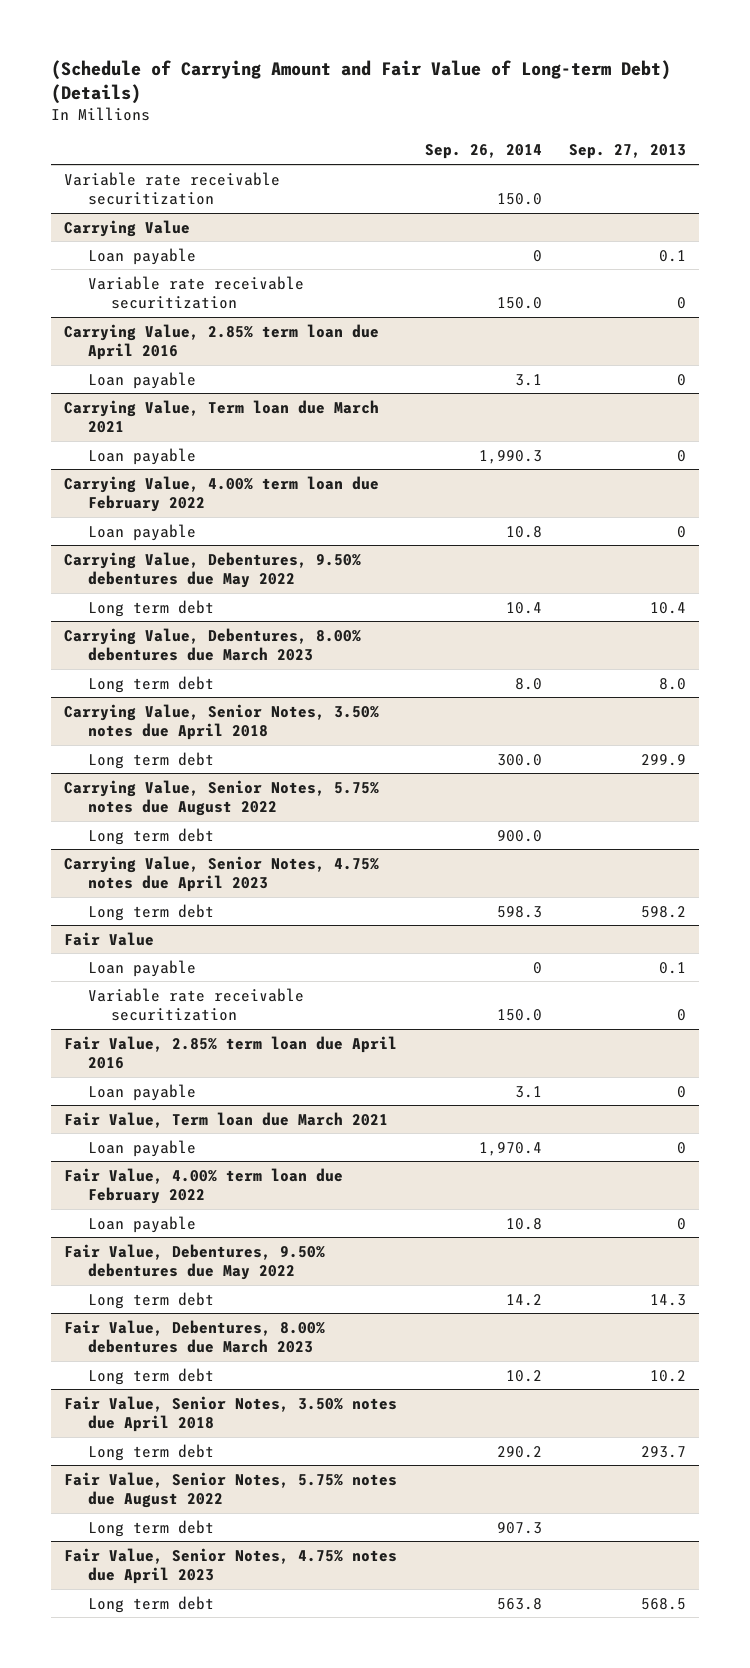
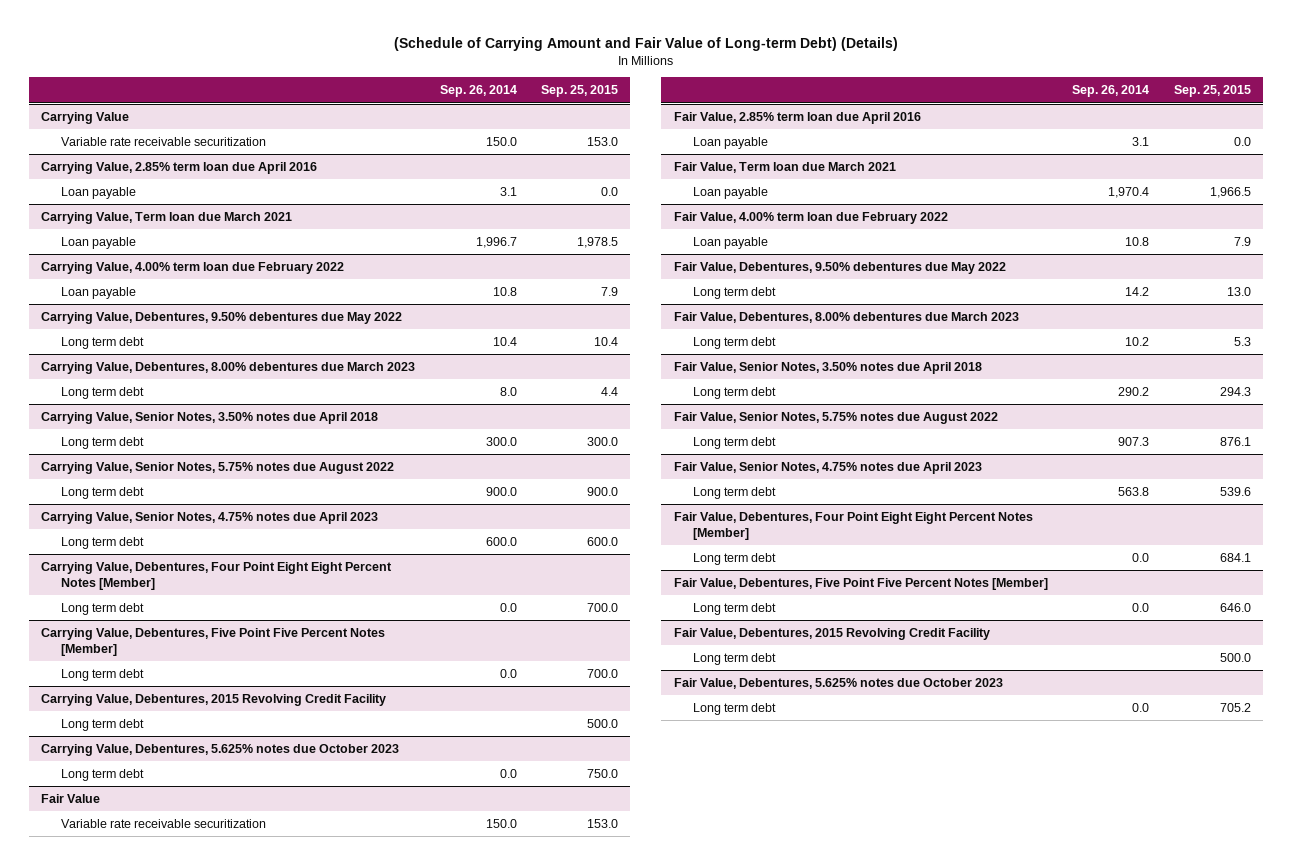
[568,144,686,160] Sep. 27, 2013 -> none
none -> [541,85,619,98] Sep. 25, 2015
[64,171,281,206] Variable rate receivable securitization -> none
[87,247,196,265] Loan payable -> none
[478,449,542,464] 1,990.3 -> [475,236,517,248] 1,996.7
[496,905,542,918] 598.3 -> [485,536,517,546] 600.0
none -> [41,561,393,590] Carrying Value, Debentures, Four Point Eight Eight Percent Notes [Member]
none -> [60,602,144,615] Long term debt
none -> [41,627,386,656] Carrying Value, Debentures, Five Point Five Percent Notes [Member]
none -> [60,668,144,681] Long term debt
none -> [41,693,387,706] Carrying Value, Debentures, 2015 Revolving Credit Facility
none -> [60,718,144,731] Long term debt
none -> [41,743,400,756] Carrying Value, Debentures, 5.625% notes due October 2023
none -> [60,768,144,781] Long term debt
[87,959,196,977] Loan payable -> none
none -> [673,511,1033,540] Fair Value, Debentures, Four Point Eight Eight Percent Notes [Member]
none -> [693,552,777,565] Long term debt
none -> [673,577,1048,590] Fair Value, Debentures, Five Point Five Percent Notes [Member]
none -> [693,602,777,615] Long term debt
none -> [673,627,990,640] Fair Value, Debentures, 2015 Revolving Credit Facility
none -> [693,652,777,665] Long term debt
none -> [673,677,1003,689] Fair Value, Debentures, 5.625% notes due October 2023
none -> [693,702,777,715] Long term debt

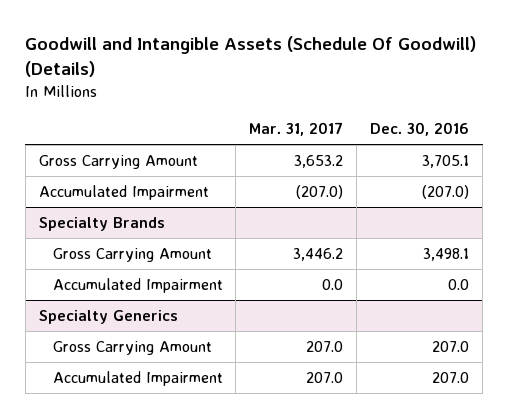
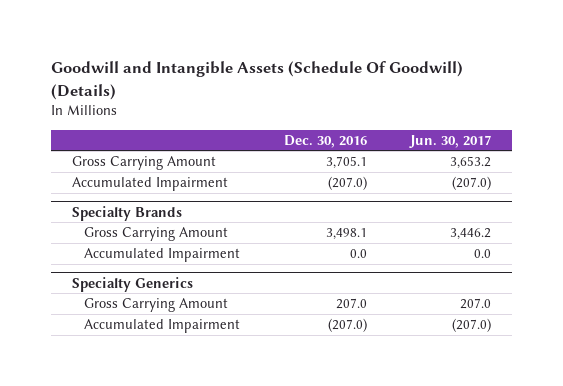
[249,121,344,136] Mar. 31, 2017 -> none
none -> [408,134,491,148] Jun. 30, 2017
[432,372,470,384] 207.0 -> [327,318,367,333] (207.0)

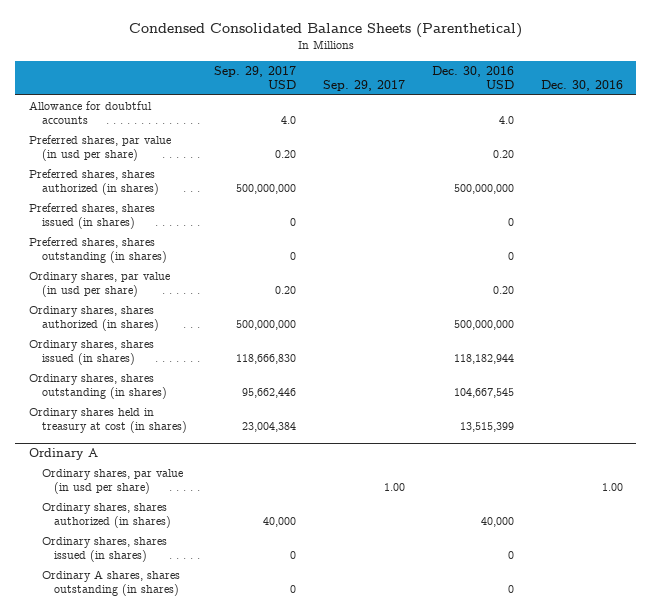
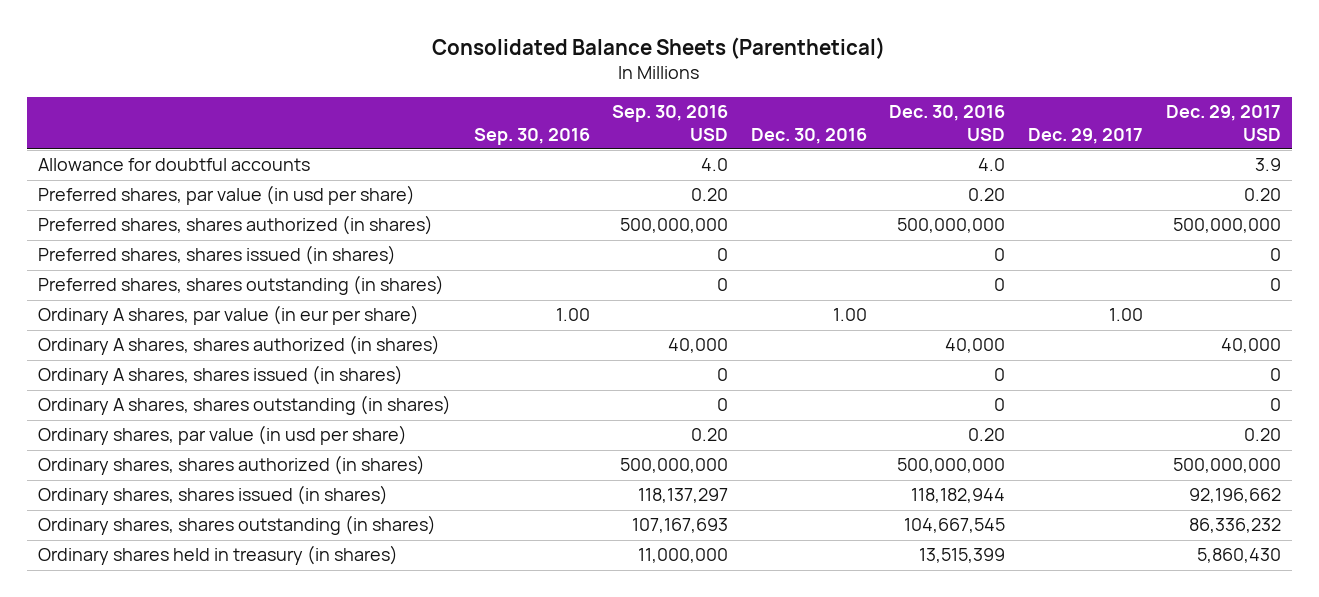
[128,23,522,39] Condensed Consolidated Balance Sheets (Parenthetical) -> [432,36,886,59] Consolidated Balance Sheets (Parenthetical)
[213,65,296,90] Sep. 29, 2017 USD -> none
[322,80,405,92] Sep. 29, 2017 -> none
none -> [473,127,590,145] Sep. 30, 2016
none -> [612,105,729,141] Sep. 30, 2016 USD
none -> [1027,127,1143,144] Dec. 29, 2017
none -> [1165,105,1281,141] Dec. 29, 2017 USD
none -> [38,305,420,326] Ordinary A shares, par value (in eur per share)
none -> [38,335,441,356] Ordinary A shares, shares authorized (in shares)
none -> [38,365,404,386] Ordinary A shares, shares issued (in shares)
none -> [38,395,452,416] Ordinary A shares, shares outstanding (in shares)
[28,447,98,460] Ordinary A -> none
[41,468,183,495] Ordinary shares, par value (in usd per share) -> none
[41,502,172,529] Ordinary shares, shares authorized (in shares) -> none
[41,536,167,563] Ordinary shares, shares issued (in shares) -> none
[41,569,180,597] Ordinary A shares, shares outstanding (in shares) -> none
[28,407,187,434] Ordinary shares held in treasury at cost (in shares) -> [38,545,399,566] Ordinary shares held in treasury (in shares)

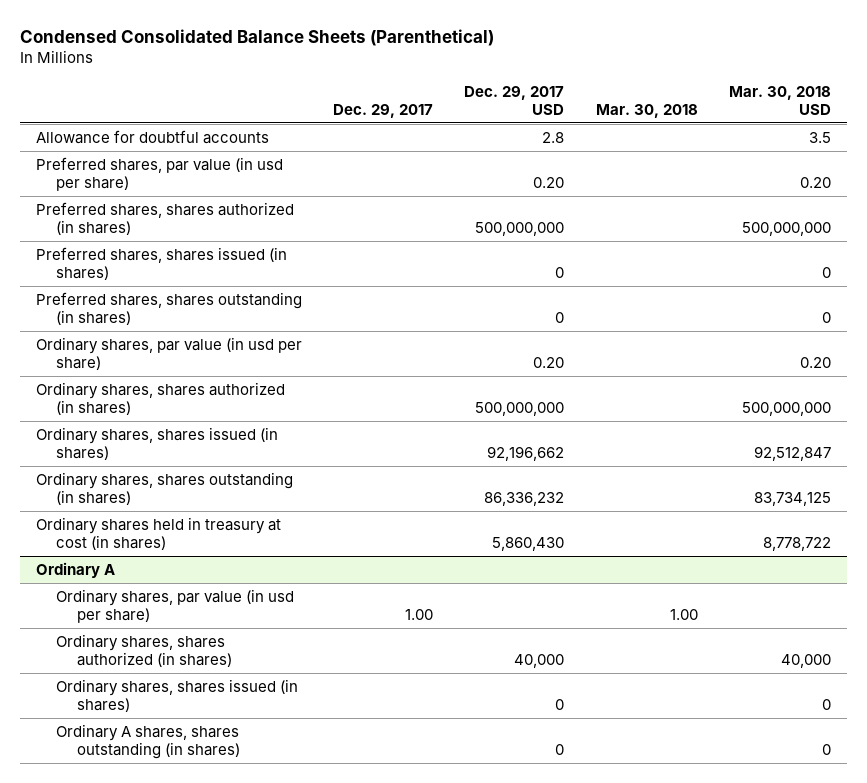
[432,36,886,59] Consolidated Balance Sheets (Parenthetical) -> [19,29,494,47] Condensed Consolidated Balance Sheets (Parenthetical)
[473,127,590,145] Sep. 30, 2016 -> none
[612,105,729,141] Sep. 30, 2016 USD -> none
[750,127,867,144] Dec. 30, 2016 -> none
[889,105,1006,141] Dec. 30, 2016 USD -> none
none -> [595,103,698,118] Mar. 30, 2018
none -> [729,86,832,115] Mar. 30, 2018 USD
[1254,158,1281,172] 3.9 -> [542,132,565,144] 2.8
[38,305,420,326] Ordinary A shares, par value (in eur per share) -> none
[38,335,441,356] Ordinary A shares, shares authorized (in shares) -> none
[38,365,404,386] Ordinary A shares, shares issued (in shares) -> none
[38,395,452,416] Ordinary A shares, shares outstanding (in shares) -> none
[38,545,399,566] Ordinary shares held in treasury (in shares) -> [35,517,281,550] Ordinary shares held in treasury at cost (in shares)
none -> [35,562,115,579] Ordinary A
none -> [56,589,295,623] Ordinary shares, par value (in usd per share)
none -> [56,634,232,667] Ordinary shares, shares authorized (in shares)
none -> [56,679,299,712] Ordinary shares, shares issued (in shares)
none -> [56,724,240,759] Ordinary A shares, shares outstanding (in shares)

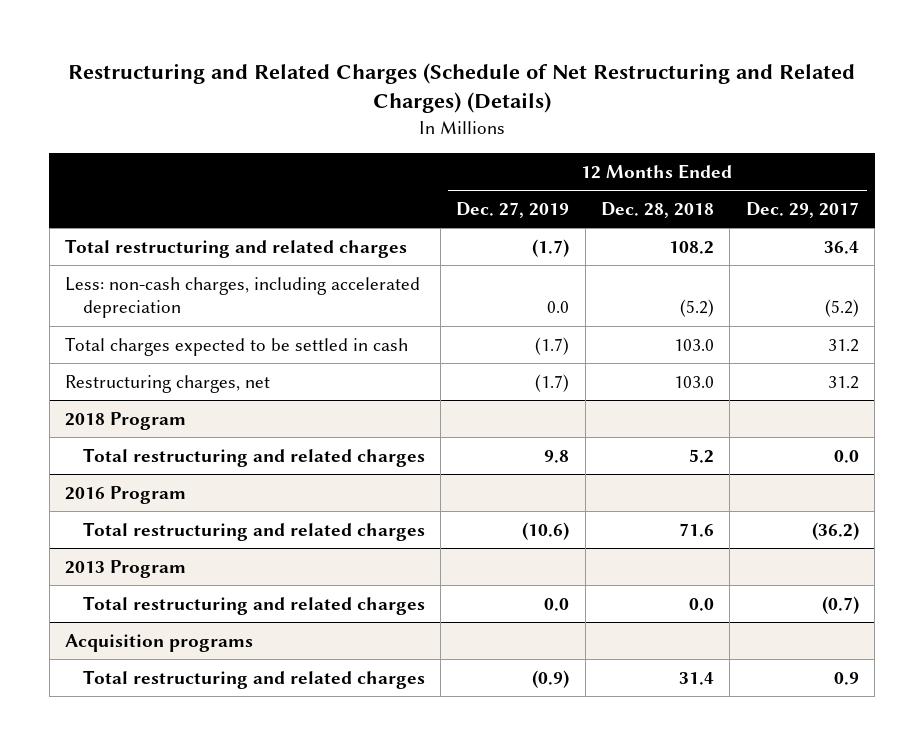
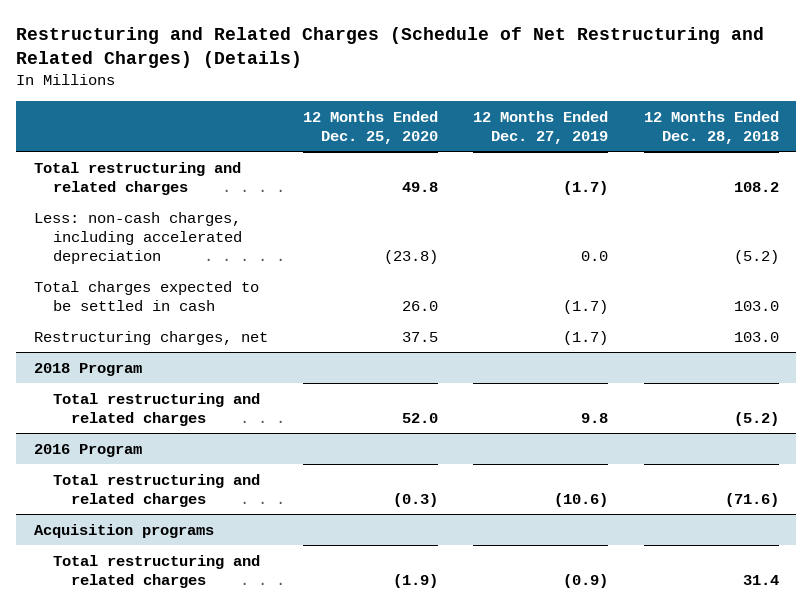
[745,202,859,219] Dec. 29, 2017 -> none
none -> [302,110,438,144] 12 Months Ended Dec. 25, 2020
[688,448,714,463] 5.2 -> [733,411,779,426] (5.2)
[64,559,186,578] 2013 Program -> none
[82,595,425,615] Total restructuring and related charges -> none
[678,522,714,537] 71.6 -> [724,492,779,507] (71.6)

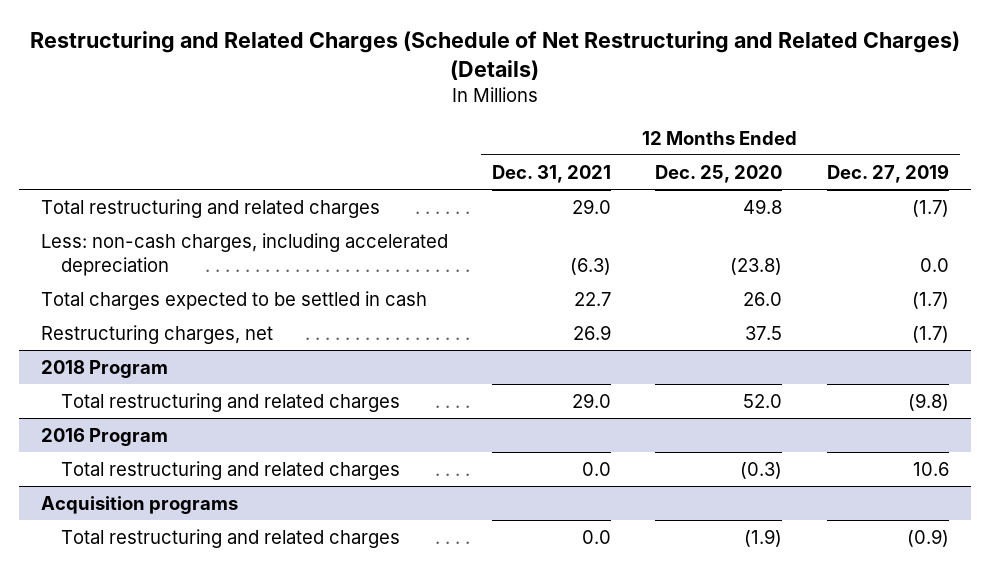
[643,110,779,144] 12 Months Ended Dec. 28, 2018 -> none
none -> [492,164,612,183] Dec. 31, 2021
[581,412,609,423] 9.8 -> [907,392,949,411] (9.8)
[554,492,609,507] (10.6) -> [912,461,949,476] 10.6

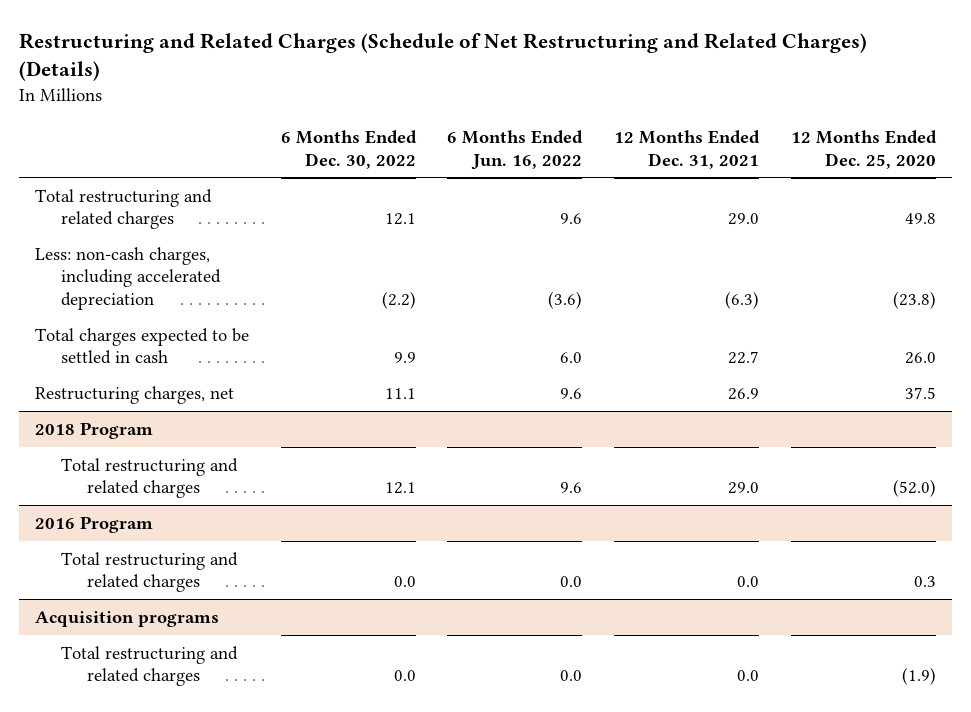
[826,163,949,183] Dec. 27, 2019 -> none
none -> [280,129,417,169] 6 Months Ended Dec. 30, 2022
none -> [447,129,584,170] 6 Months Ended Jun. 16, 2022
[743,393,783,408] 52.0 -> [893,479,937,498] (52.0)
[740,461,783,479] (0.3) -> [914,576,937,588] 0.3

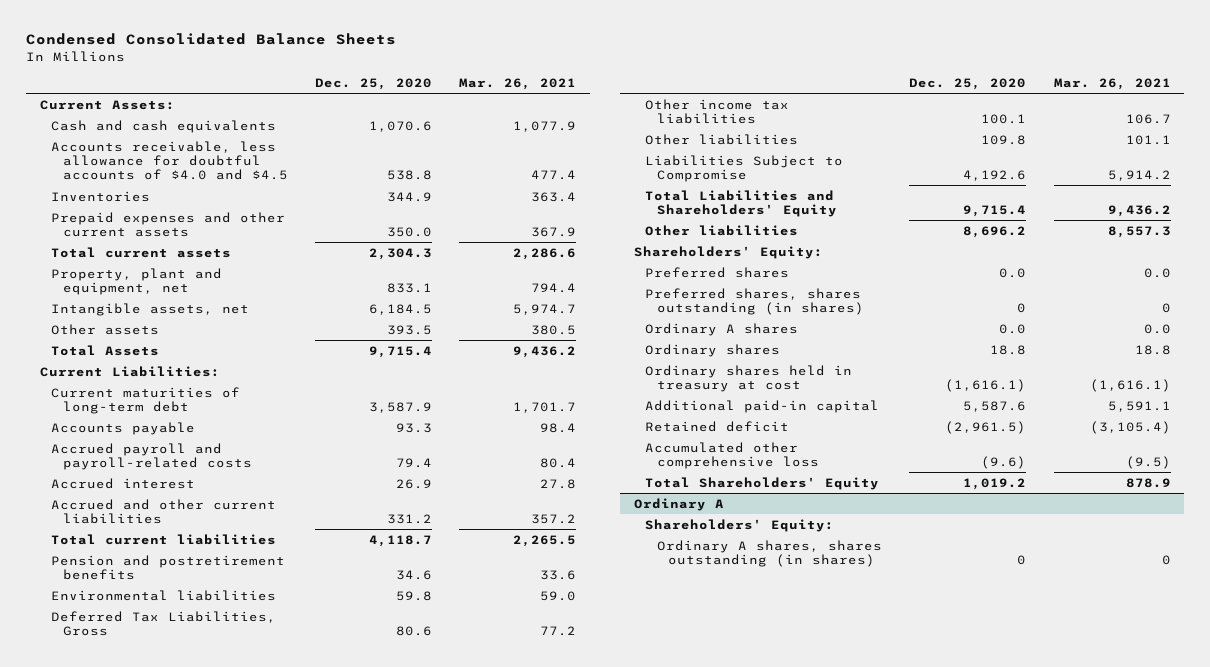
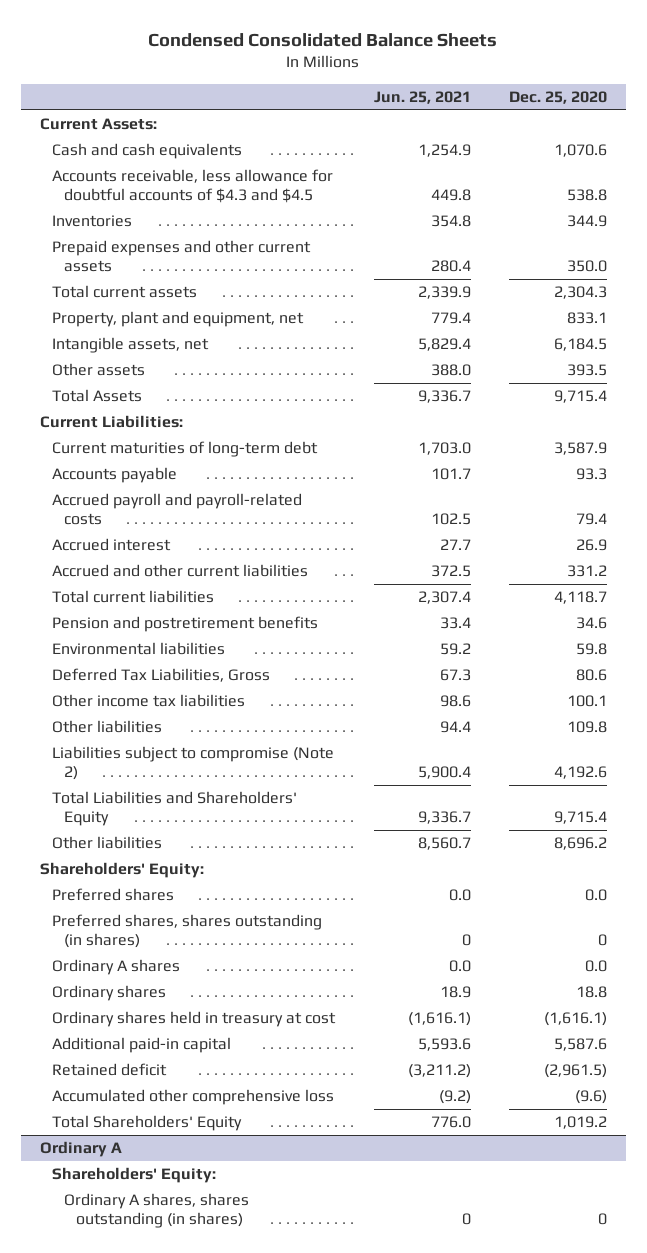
[459,78,577,91] Mar. 26, 2021 -> none
none -> [373,90,471,104] Jun. 25, 2021
[51,140,288,181] Accounts receivable, less allowance for doubtful accounts of $4.0 and $4.5 -> [52,169,334,204] Accounts receivable, less allowance for doubtful accounts of $4.3 and $4.5
[645,154,844,182] Liabilities Subject to Compromise -> [52,746,335,781] Liabilities subject to compromise (Note 2)

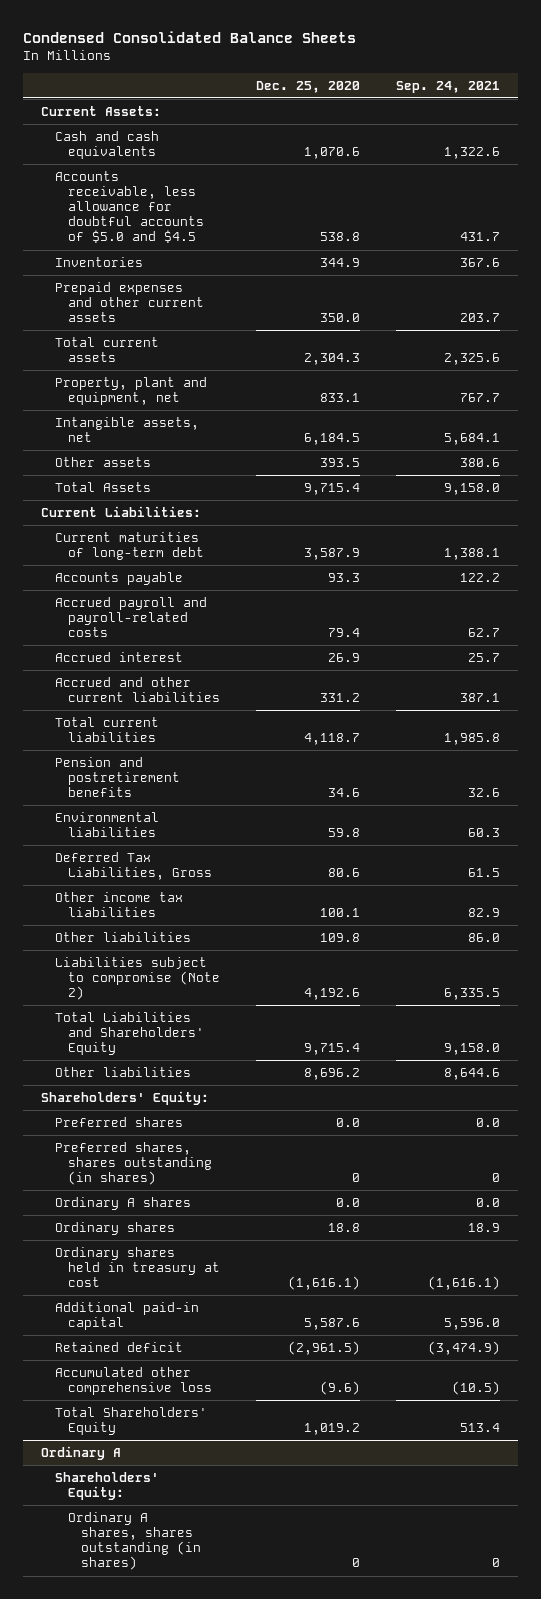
[373,90,471,104] Jun. 25, 2021 -> none
none -> [396,80,501,93] Sep. 24, 2021
[52,169,334,204] Accounts receivable, less allowance for doubtful accounts of $4.3 and $4.5 -> [54,171,204,244] Accounts receivable, less allowance for doubtful accounts of $5.0 and $4.5

